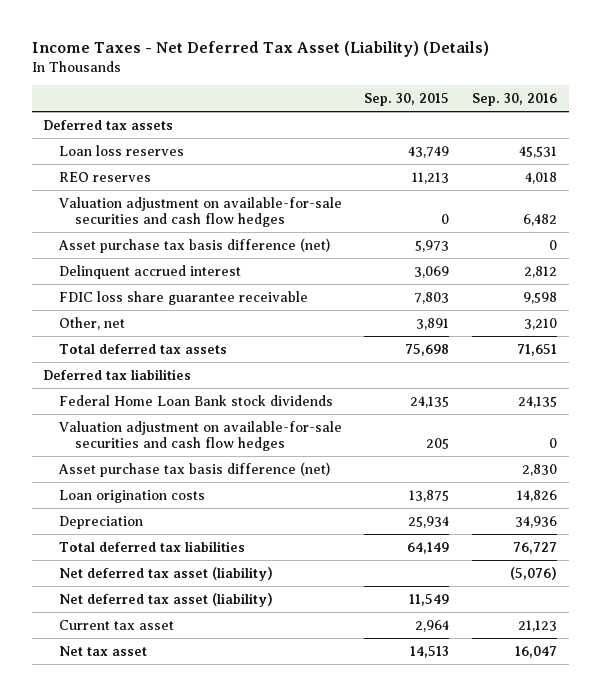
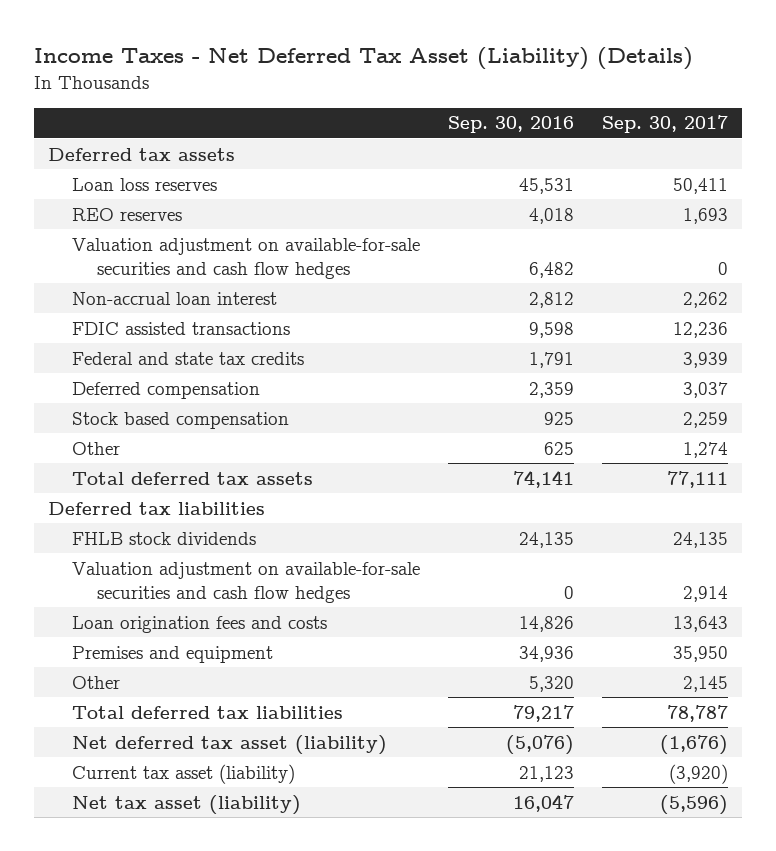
[364,93,450,107] Sep. 30, 2015 -> none
none -> [601,115,728,134] Sep. 30, 2017
[57,237,330,253] Asset purchase tax basis difference (net) -> none
[58,264,241,279] Delinquent accrued interest -> [72,291,278,305] Non-accrual loan interest
[58,290,308,305] FDIC loss share guarantee receivable -> [72,321,291,335] FDIC assisted transactions
none -> [72,351,305,365] Federal and state tax credits
none -> [72,381,261,399] Deferred compensation
none -> [72,411,290,429] Stock based compensation
[58,316,125,330] Other, net -> [72,441,121,455] Other
[524,317,558,330] 3,210 -> [544,441,575,455] 625
[517,343,558,356] 71,651 -> [513,469,575,488] 74,141
[58,394,333,406] Federal Home Loan Bank stock dividends -> [72,531,257,545] FHLB stock dividends
[57,461,330,477] Asset purchase tax basis difference (net) -> none
[58,489,205,503] Loan origination costs -> [72,615,328,633] Loan origination fees and costs
[58,515,143,529] Depreciation -> [72,645,274,663] Premises and equipment
none -> [72,675,121,689] Other
[513,541,558,554] 76,727 -> [513,704,575,722] 79,217
[58,592,273,607] Net deferred tax asset (liability) -> none
[58,619,174,630] Current tax asset -> [72,763,296,784] Current tax asset (liability)
[58,645,147,656] Net tax asset -> [72,794,302,815] Net tax asset (liability)

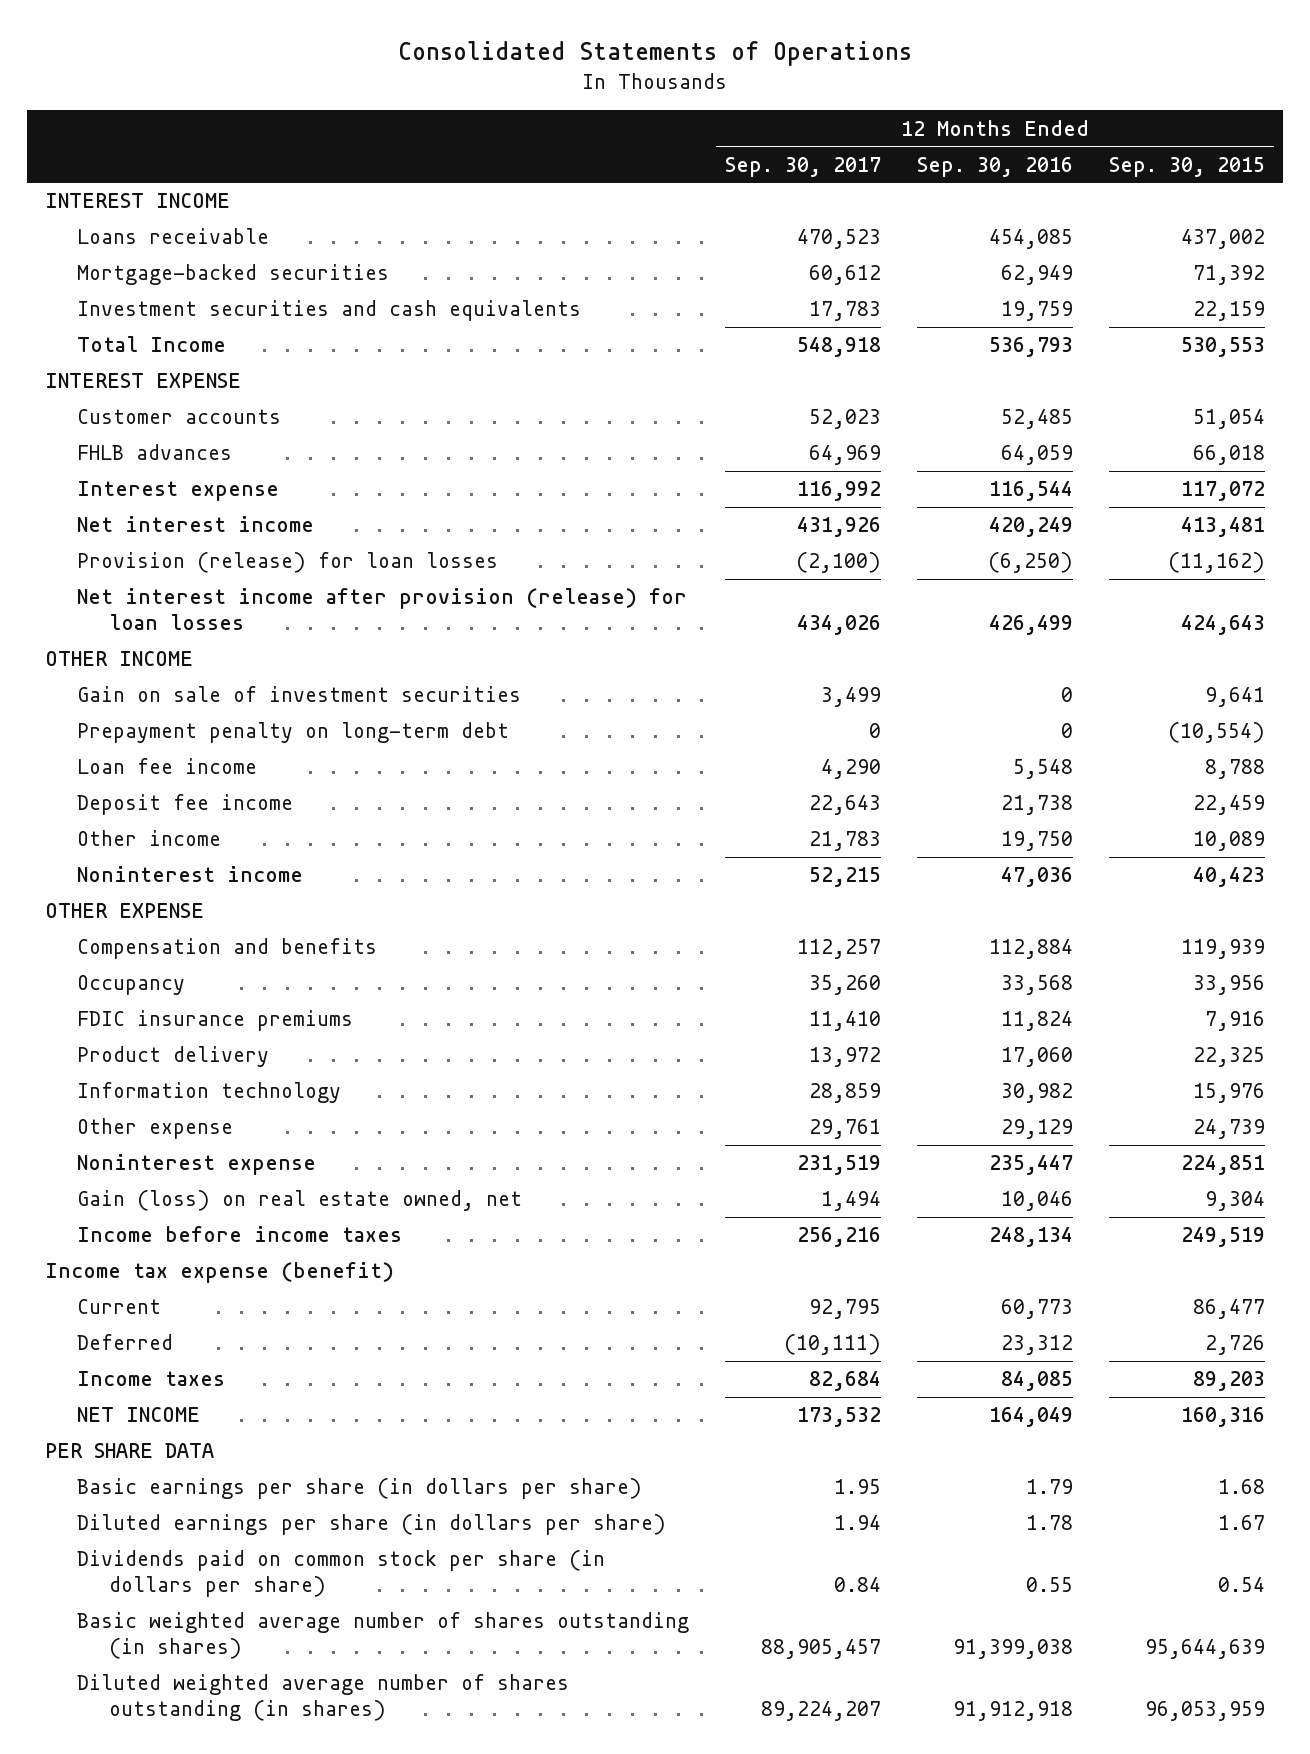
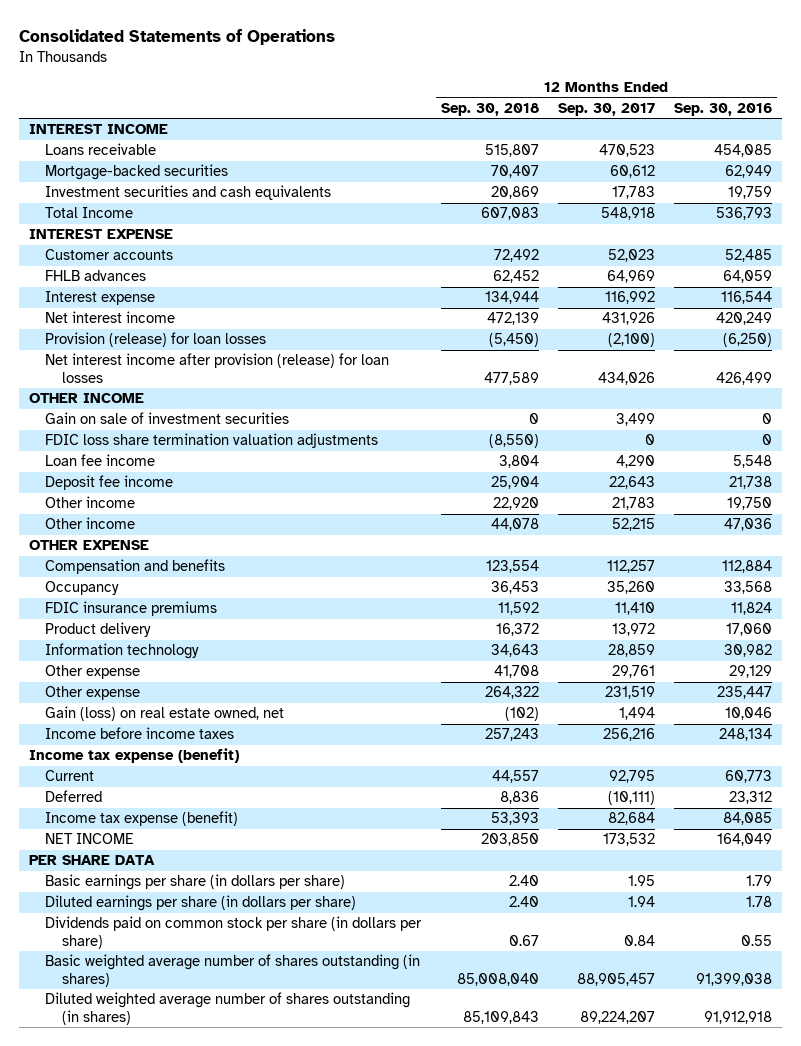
[1109,156,1266,177] Sep. 30, 2015 -> none
none -> [440,102,539,116] Sep. 30, 2018
[77,722,510,744] Prepayment penalty on long-term debt -> none
none -> [45,433,379,449] FDIC loss share termination valuation adjustments
[77,866,304,883] Noninterest income -> [45,517,136,530] Other income
[77,1154,317,1176] Noninterest expense -> [45,686,141,701] Other expense
[77,1371,226,1387] Income taxes -> [45,811,239,827] Income tax expense (benefit)

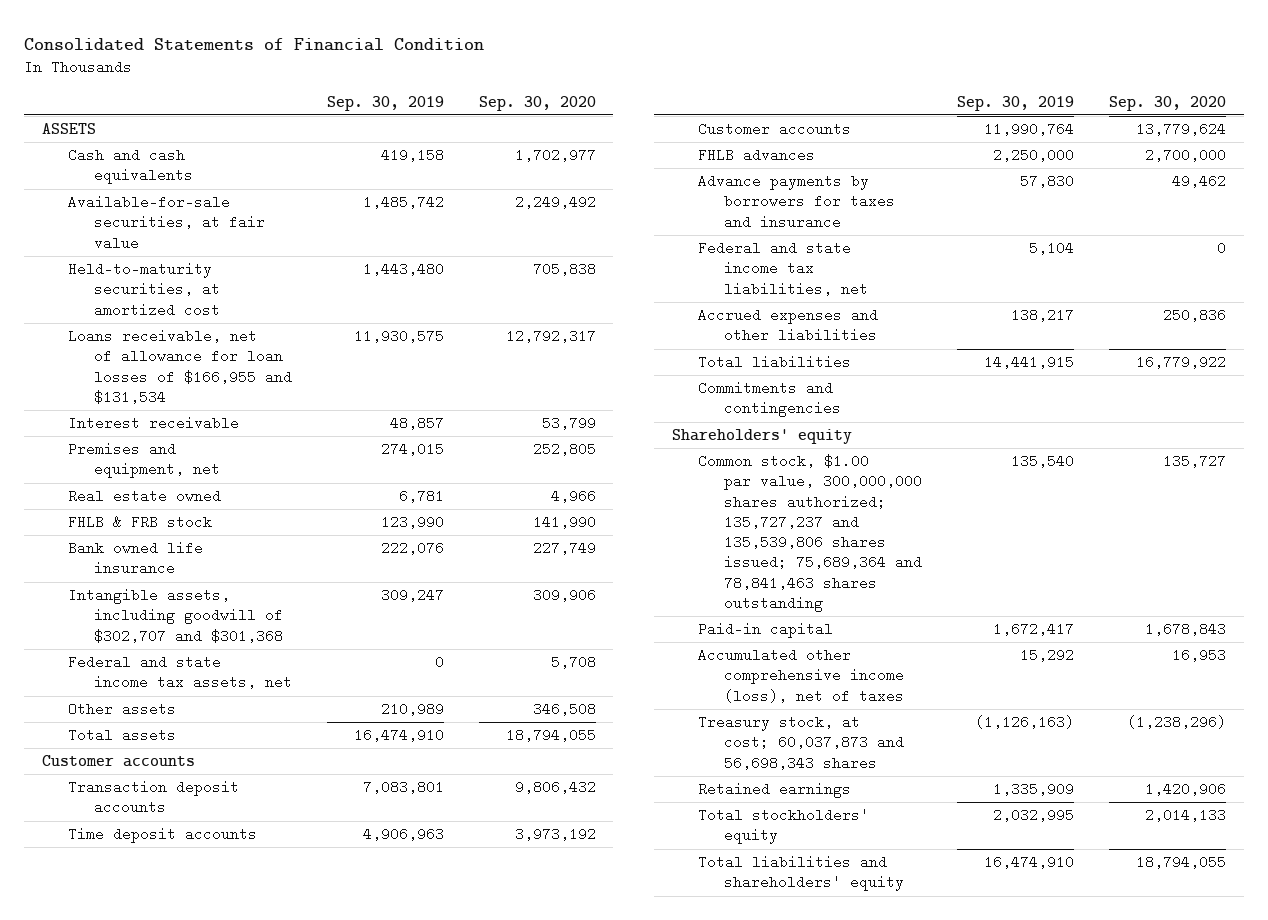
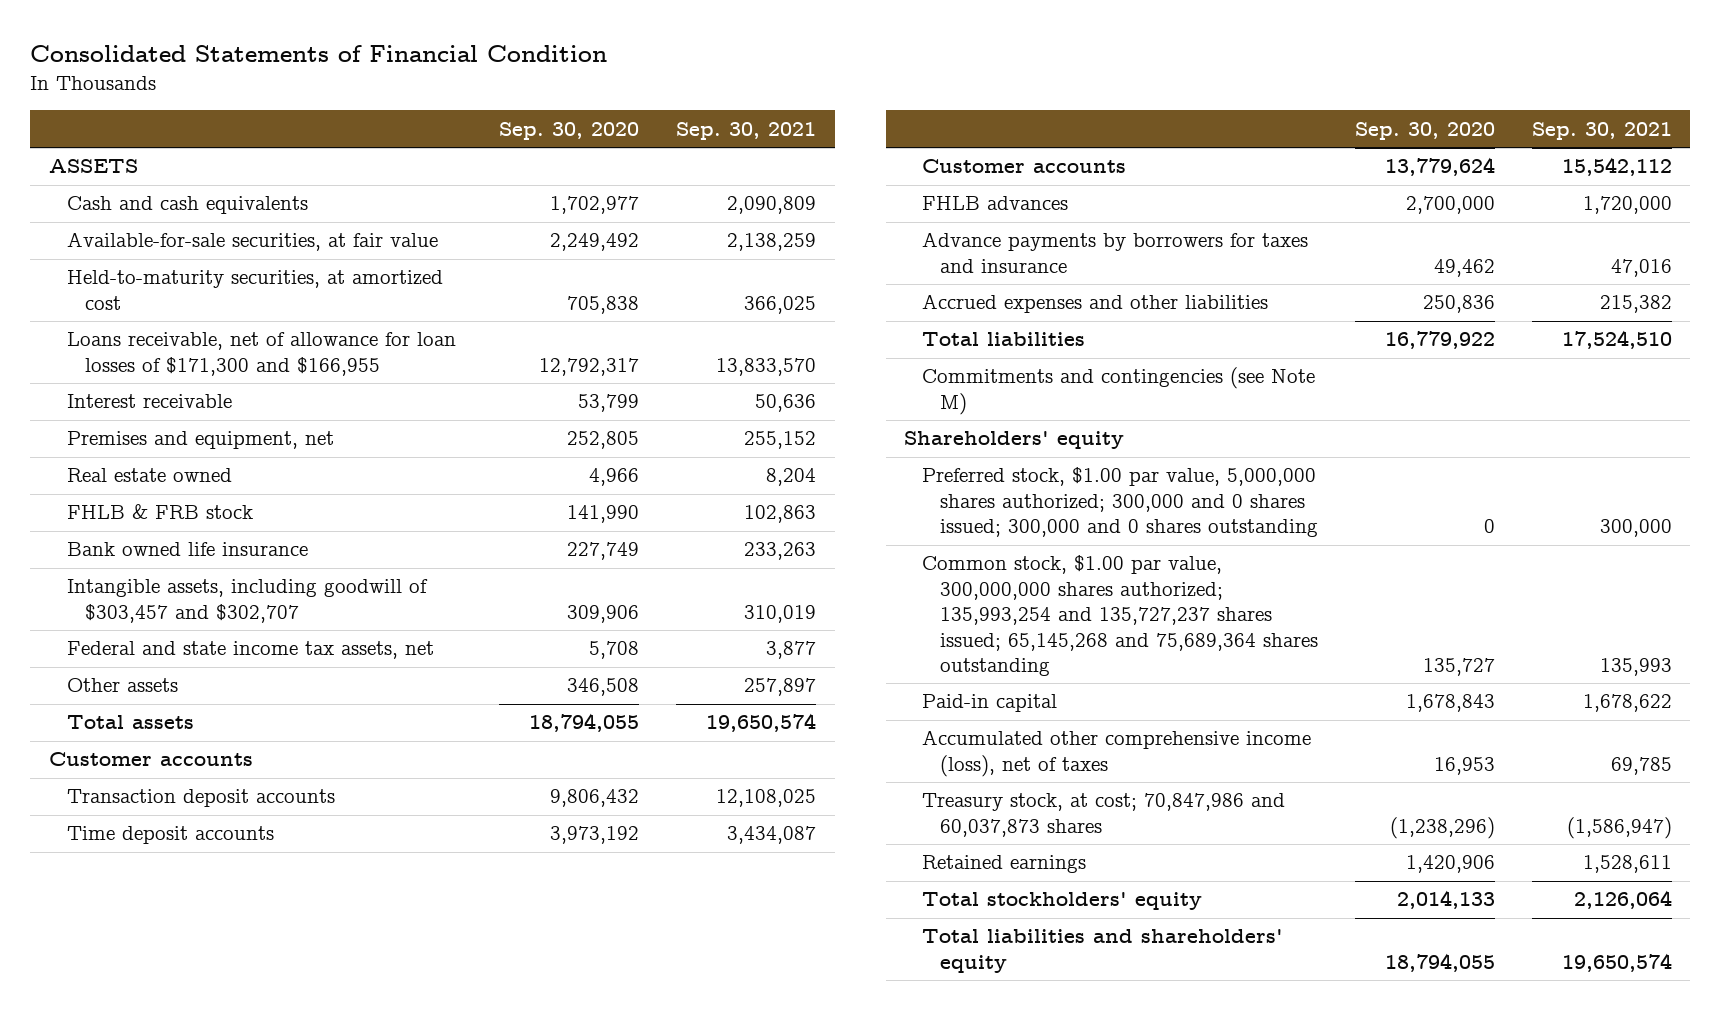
[327,95,445,111] Sep. 30, 2019 -> none
none -> [676,121,817,140] Sep. 30, 2021
[67,329,293,404] Loans receivable, net of allowance for loan losses of $166,955 and $131,534 -> [66,332,456,376] Loans receivable, net of allowance for loan losses of $171,300 and $166,955
[67,588,284,643] Intangible assets, including goodwill of $302,707 and $301,368 -> [66,579,428,623] Intangible assets, including goodwill of $303,457 and $302,707
[698,241,869,296] Federal and state income tax liabilities, net -> none
[698,381,842,418] Commitments and contingencies -> [922,367,1316,415] Commitments and contingencies (see Note M)
none -> [922,467,1319,538] Preferred stock, $1.00 par value, 5,000,000 shares authorized; 300,000 and 0 shares issued; 300,000 and 0 shares outstanding
[698,454,923,612] Common stock, $1.00 par value, 300,000,000 shares authorized; 135,727,237 and 135,539,806 shares issued; 75,689,364 and 78,841,463 shares outstanding -> [922,555,1319,677] Common stock, $1.00 par value, 300,000,000 shares authorized; 135,993,254 and 135,727,237 shares issued; 65,145,268 and 75,689,364 shares outstanding
[698,715,905,770] Treasury stock, at cost; 60,037,873 and 56,698,343 shares -> [922,793,1286,837] Treasury stock, at cost; 70,847,986 and 60,037,873 shares

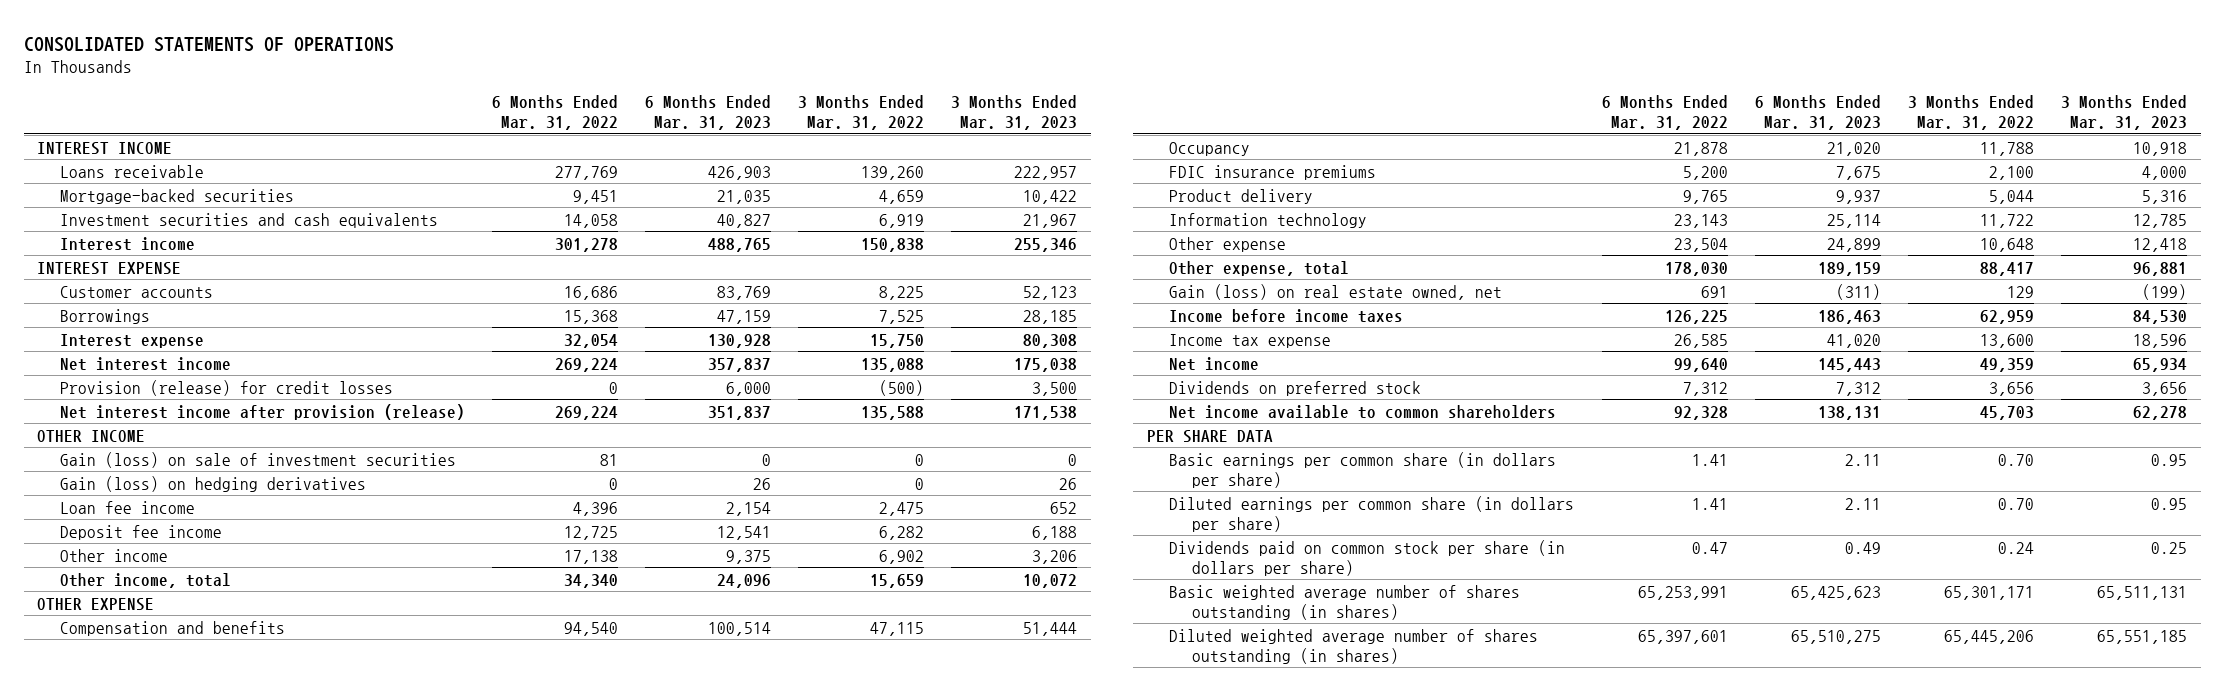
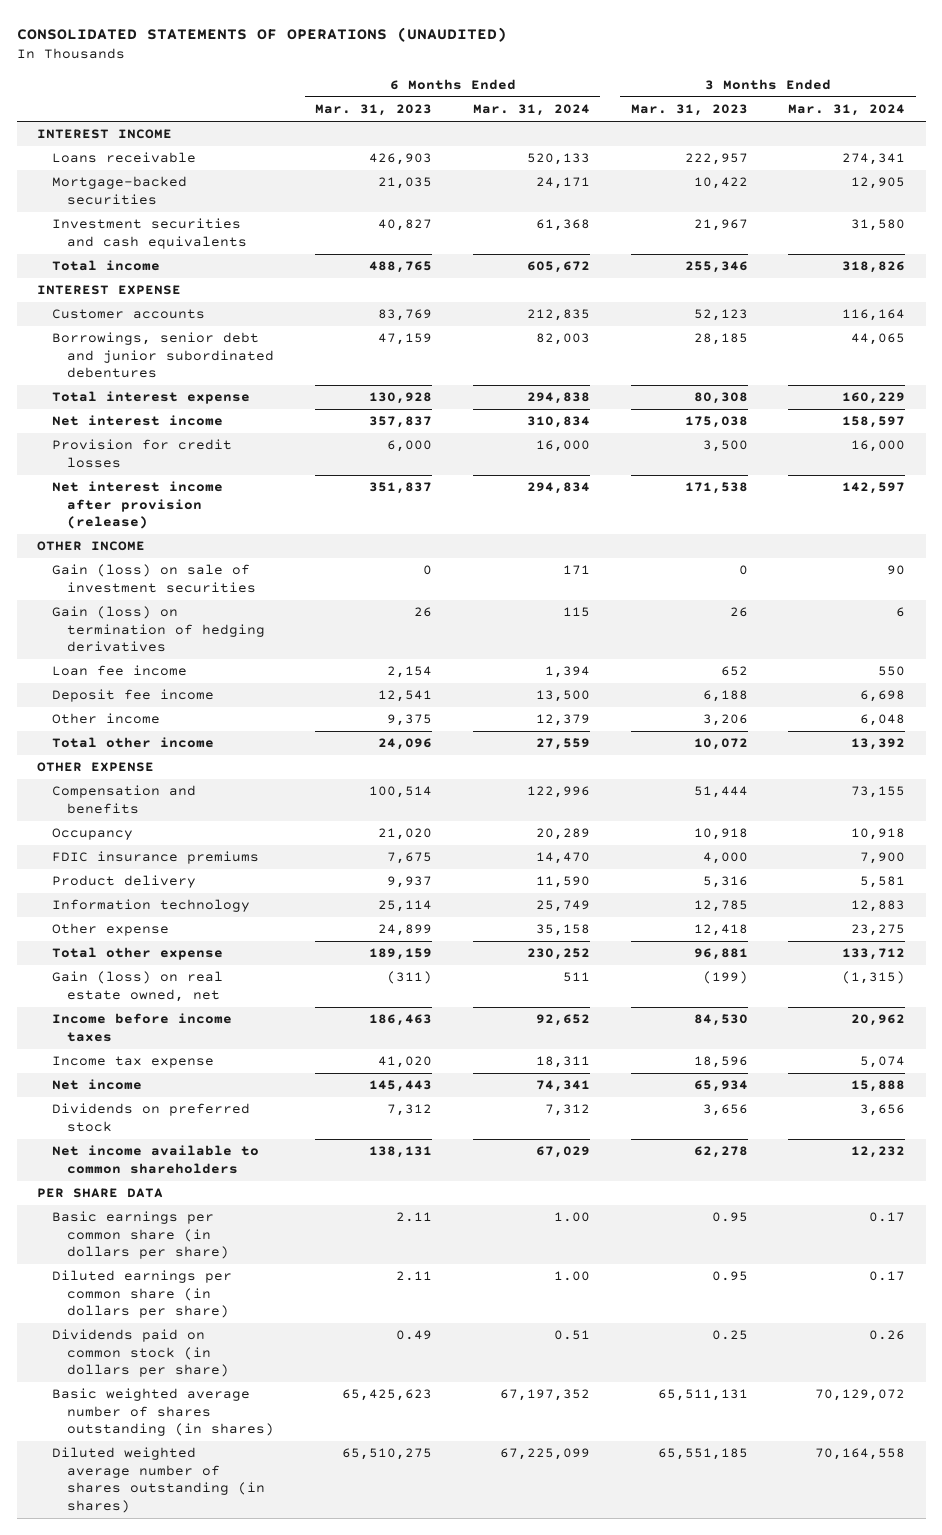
[23,36,394,52] CONSOLIDATED STATEMENTS OF OPERATIONS -> [16,26,507,42] CONSOLIDATED STATEMENTS OF OPERATIONS (UNAUDITED)
[491,94,618,131] 6 Months Ended Mar. 31, 2022 -> none
[798,94,925,131] 3 Months Ended Mar. 31, 2022 -> none
none -> [472,104,590,117] Mar. 31, 2024
none -> [788,104,906,117] Mar. 31, 2024
[59,236,195,251] Interest income -> [52,260,161,272] Total income
[59,308,150,324] Borrowings -> [52,332,275,379] Borrowings, senior debt and junior subordinated debentures
[59,333,204,348] Interest expense -> [52,391,251,405] Total interest expense
[59,379,393,396] Provision (release) for credit losses -> [52,439,233,468] Provision for credit losses
[59,475,366,492] Gain (loss) on hedging derivatives -> [52,606,266,653] Gain (loss) on termination of hedging derivatives
[59,572,231,588] Other income, total -> [52,737,215,749] Total other income
[1169,260,1350,276] Other expense, total -> [52,947,224,961] Total other expense
[1169,539,1566,576] Dividends paid on common stock per share (in dollars per share) -> [52,1329,230,1378] Dividends paid on common stock (in dollars per share)

